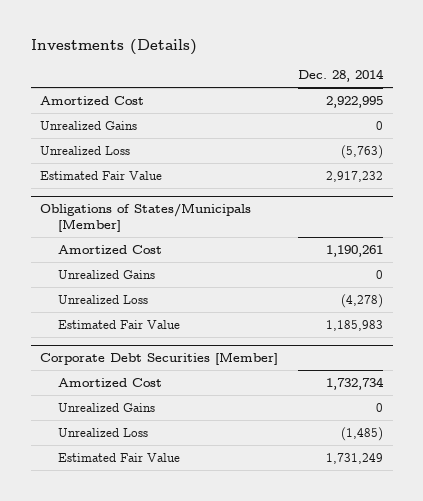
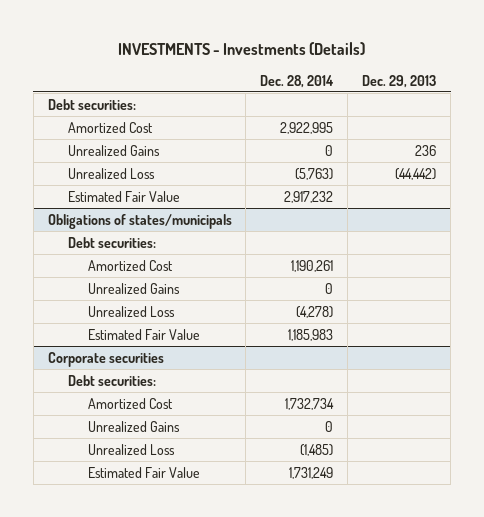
[30,38,197,55] Investments (Details) -> [117,41,365,55] INVESTMENTS - Investments (Details)
none -> [362,74,437,88] Dec. 29, 2013
none -> [47,98,136,110] Debt securities:
[40,202,252,232] Obligations of States/Municipals [Member] -> [47,213,232,229] Obligations of states/municipals
none -> [67,236,156,248] Debt securities:
[40,351,279,365] Corporate Debt Securities [Member] -> [47,351,164,367] Corporate securities
none -> [67,374,156,386] Debt securities:

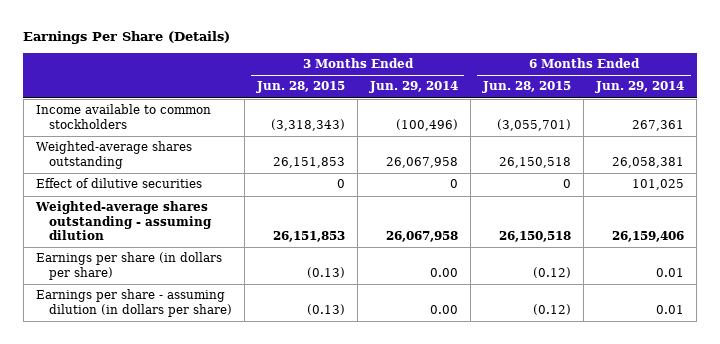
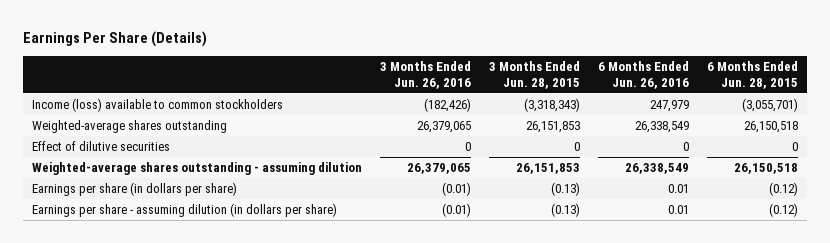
[369,81,459,94] Jun. 29, 2014 -> none
[595,81,685,94] Jun. 29, 2014 -> none
none -> [380,60,472,89] 3 Months Ended Jun. 26, 2016
none -> [598,60,690,89] 6 Months Ended Jun. 26, 2016
[36,104,212,129] Income available to common stockholders -> [31,98,283,113] Income (loss) available to common stockholders

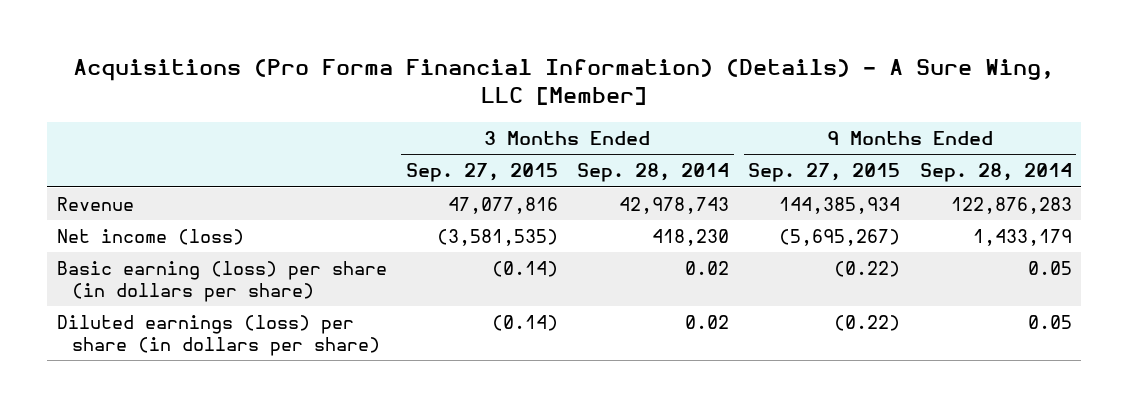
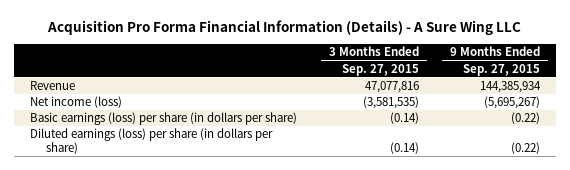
[73,59,1055,106] Acquisitions (Pro Forma Financial Information) (Details) - A Sure Wing, LLC [Member] -> [47,20,522,36] Acquisition Pro Forma Financial Information (Details) - A Sure Wing LLC
[577,163,730,183] Sep. 28, 2014 -> none
[919,163,1072,183] Sep. 28, 2014 -> none
[56,261,387,303] Basic earning (loss) per share (in dollars per share) -> [30,112,298,126] Basic earnings (loss) per share (in dollars per share)

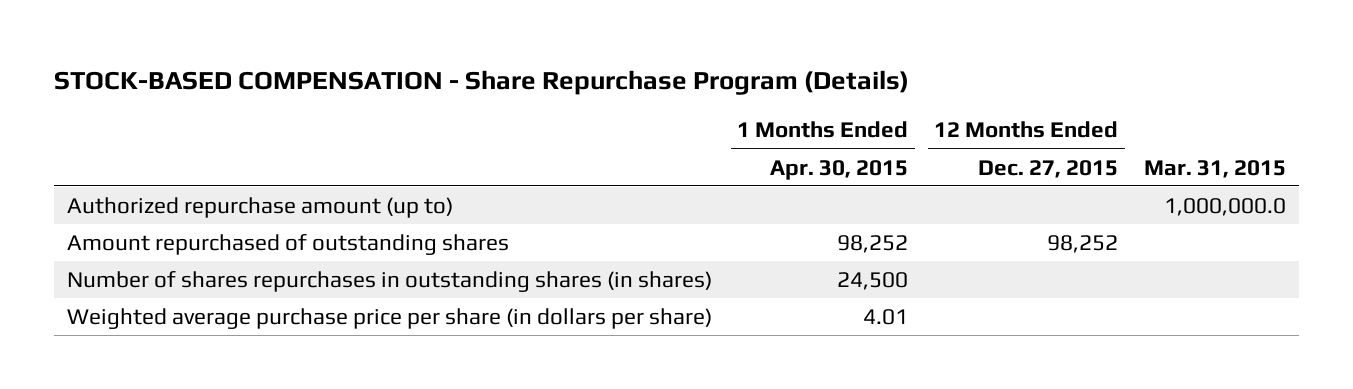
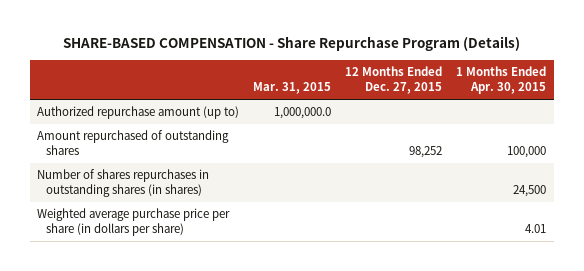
[53,69,909,95] STOCK-BASED COMPENSATION - Share Repurchase Program (Details) -> [62,36,520,52] SHARE-BASED COMPENSATION - Share Repurchase Program (Details)
[837,234,909,253] 98,252 -> [507,146,547,159] 100,000

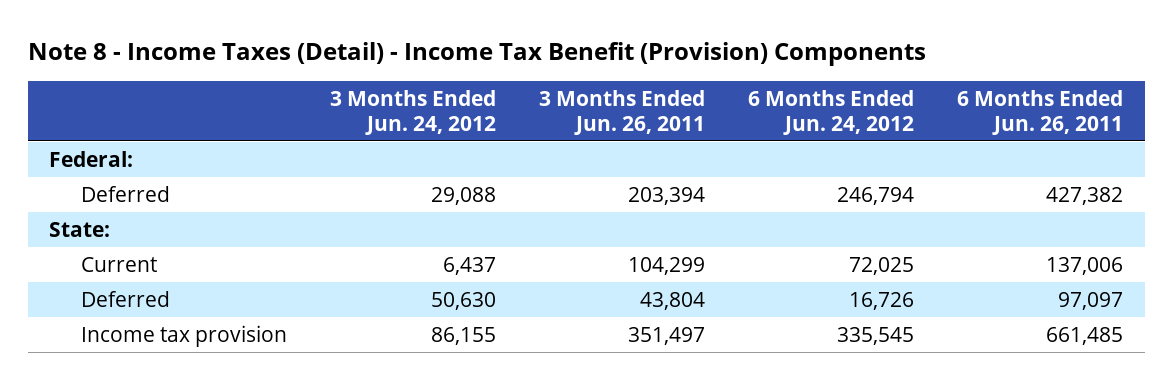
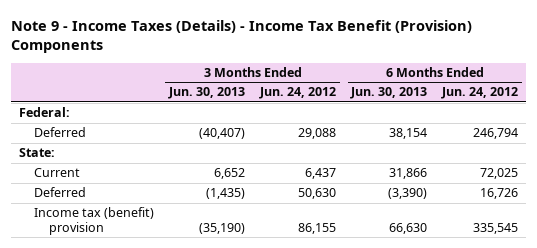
[27,42,926,67] Note 8 - Income Taxes (Detail) - Income Tax Benefit (Provision) Components -> [11,19,473,54] Note 9 - Income Taxes (Details) - Income Tax Benefit (Provision) Components
[539,89,706,135] 3 Months Ended Jun. 26, 2011 -> none
[957,89,1124,135] 6 Months Ended Jun. 26, 2011 -> none
none -> [168,87,246,100] Jun. 30, 2013
none -> [350,87,428,100] Jun. 30, 2013
[80,324,287,347] Income tax provision -> [34,207,155,235] Income tax (benefit) provision

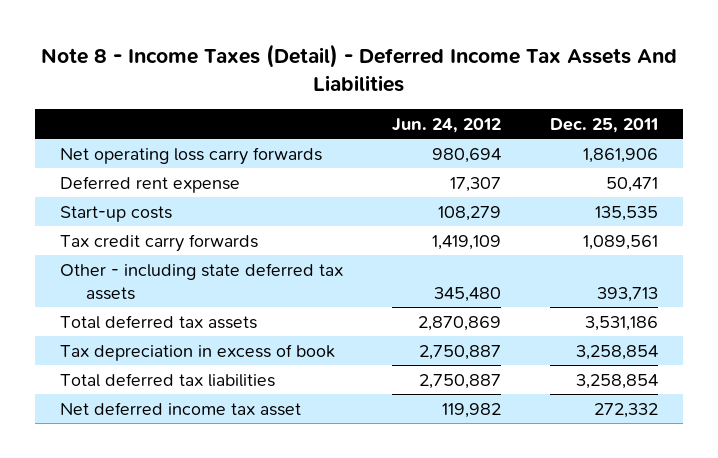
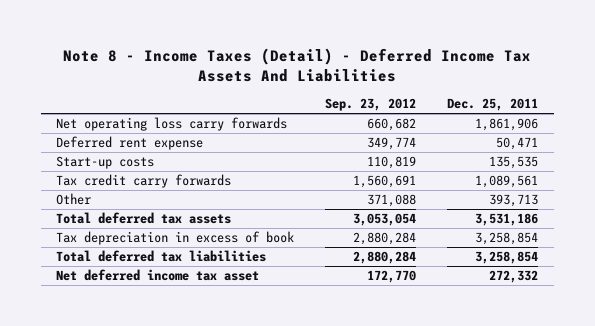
[391,117,501,133] Jun. 24, 2012 -> none
none -> [325,98,417,112] Sep. 23, 2012
[59,262,343,300] Other - including state deferred tax assets -> [56,193,92,206] Other

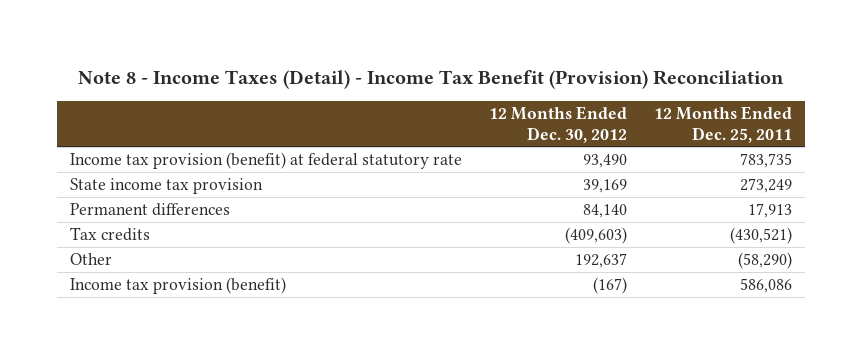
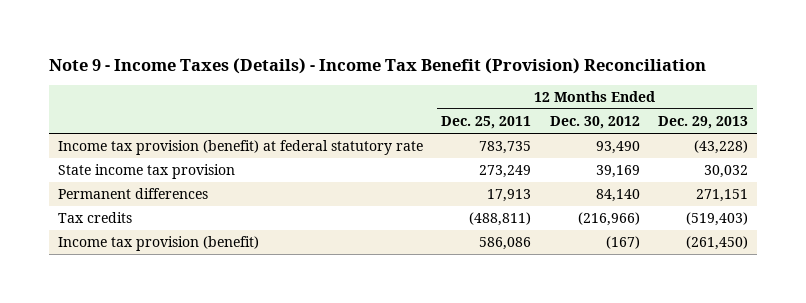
[78,69,785,89] Note 8 - Income Taxes (Detail) - Income Tax Benefit (Provision) Reconciliation -> [48,57,706,74] Note 9 - Income Taxes (Details) - Income Tax Benefit (Provision) Reconciliation
none -> [658,116,749,130] Dec. 29, 2013
[70,253,113,266] Other -> none
[565,227,628,245] (409,603) -> [577,212,640,227] (216,966)
[729,227,792,245] (430,521) -> [469,212,532,227] (488,811)

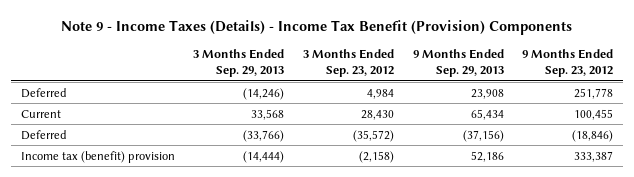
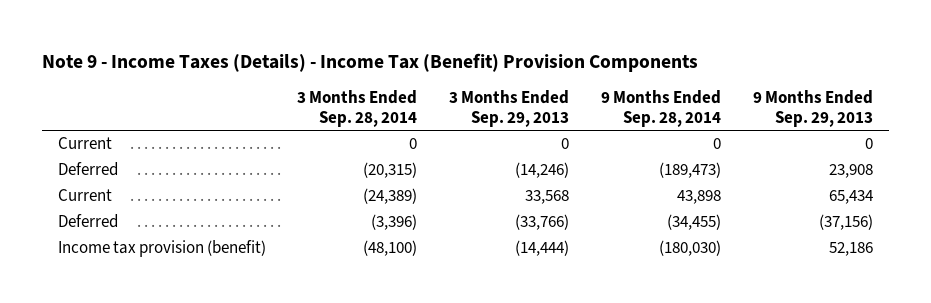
[61,20,573,36] Note 9 - Income Taxes (Details) - Income Tax Benefit (Provision) Components -> [41,52,698,72] Note 9 - Income Taxes (Details) - Income Tax (Benefit) Provision Components
[303,49,395,78] 3 Months Ended Sep. 23, 2012 -> none
[522,49,614,78] 9 Months Ended Sep. 23, 2012 -> none
none -> [297,90,418,128] 3 Months Ended Sep. 28, 2014
none -> [601,90,722,128] 9 Months Ended Sep. 28, 2014
none -> [57,137,112,150] Current
[20,150,175,163] Income tax (benefit) provision -> [57,240,266,258] Income tax provision (benefit)

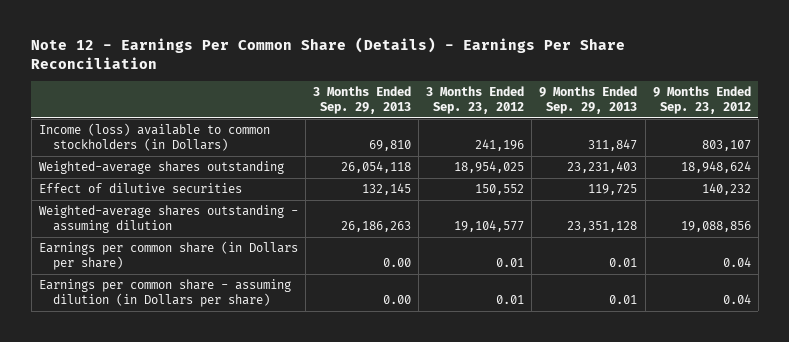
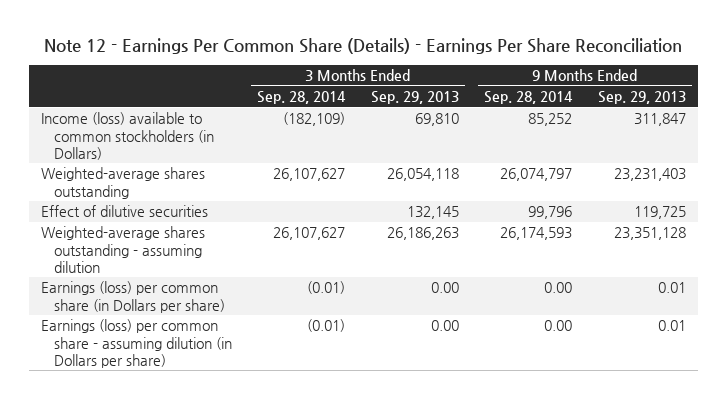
[426,86,525,114] 3 Months Ended Sep. 23, 2012 -> none
[652,86,751,114] 9 Months Ended Sep. 23, 2012 -> none
none -> [257,91,347,105] Sep. 28, 2014
none -> [484,91,574,105] Sep. 28, 2014
[38,241,298,270] Earnings per common share (in Dollars per share) -> [41,281,225,313] Earnings (loss) per common share (in Dollars per share)
[38,279,291,307] Earnings per common share - assuming dilution (in Dollars per share) -> [41,319,232,368] Earnings (loss) per common share - assuming dilution (in Dollars per share)

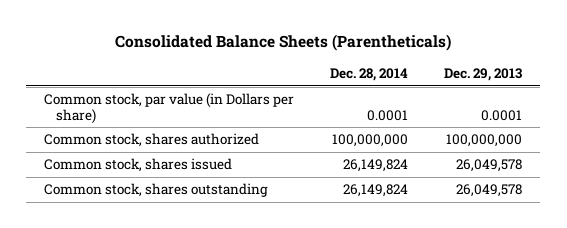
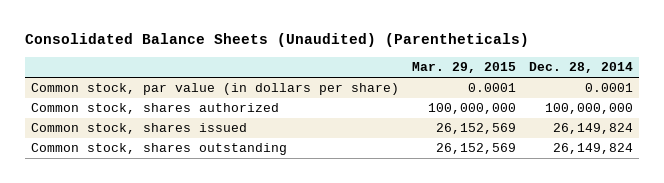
[115,34,452,52] Consolidated Balance Sheets (Parentheticals) -> [24,33,529,48] Consolidated Balance Sheets (Unaudited) (Parentheticals)
[444,68,523,82] Dec. 29, 2013 -> none
none -> [411,62,516,74] Mar. 29, 2015
[44,93,295,125] Common stock, par value (in Dollars per share) -> [30,83,399,96] Common stock, par value (in dollars per share)

